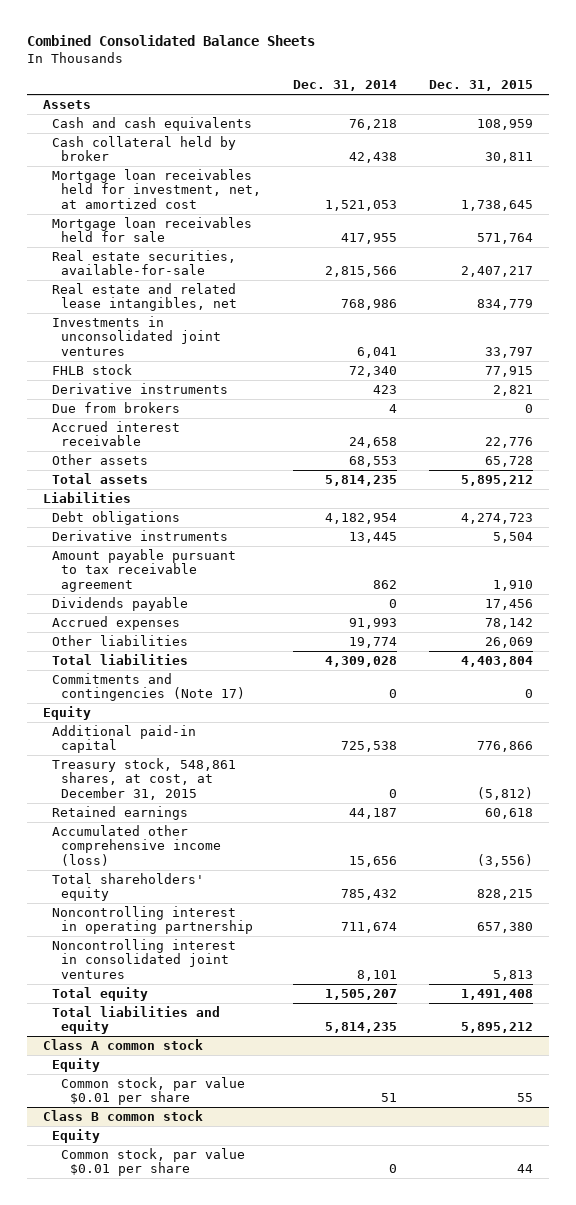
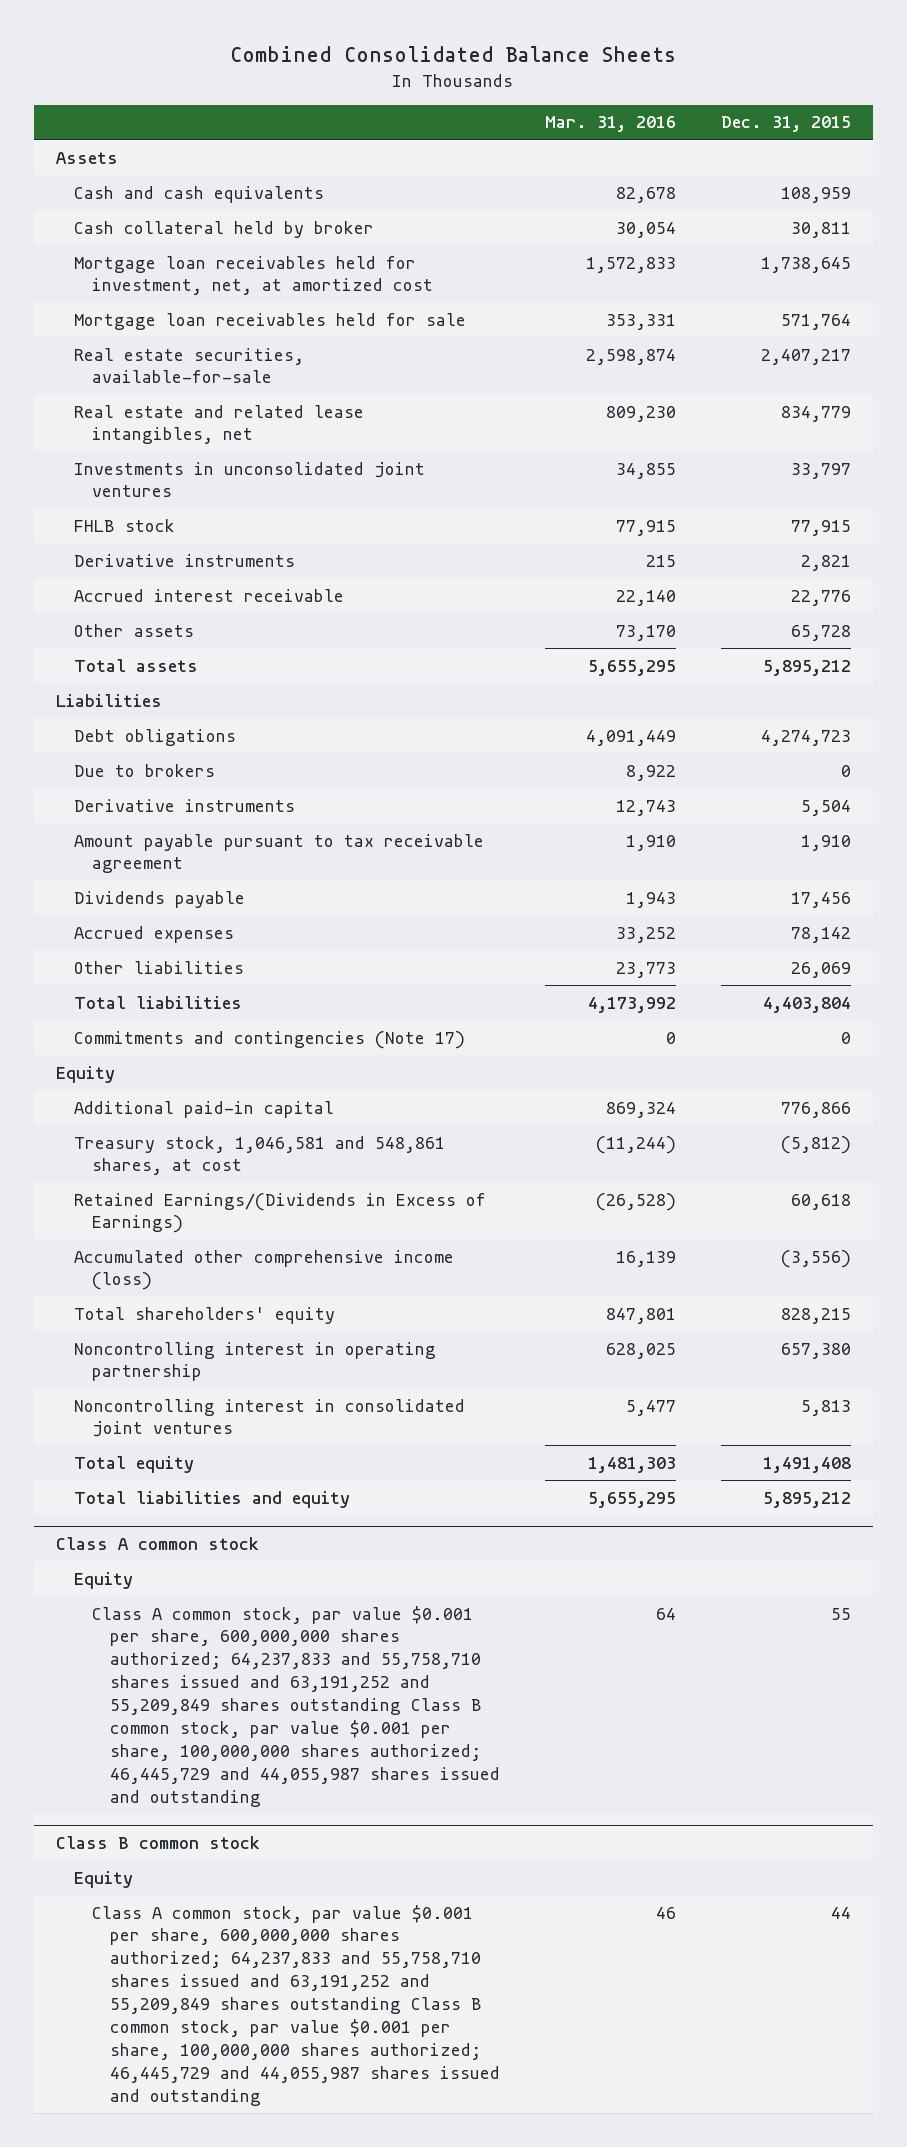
[292,80,397,92] Dec. 31, 2014 -> none
none -> [544,116,676,133] Mar. 31, 2016
[52,401,181,413] Due from brokers -> none
none -> [74,763,216,777] Due to brokers
[52,757,237,800] Treasury stock, 548,861 shares, at cost, at December 31, 2015 -> [74,1135,446,1176] Treasury stock, 1,046,581 and 548,861 shares, at cost
[52,805,189,820] Retained earnings -> [74,1192,487,1234] Retained Earnings/(Dividends in Excess of Earnings)
[61,1076,246,1106] Common stock, par value $0.01 per share -> [91,1605,500,1807] Class A common stock, par value $0.001 per share, 600,000,000 shares authorized; 64,237,833 and 55,758,710 shares issued and 63,191,252 and 55,209,849 shares outstanding Class B common stock, par value $0.001 per share, 100,000,000 shares authorized; 46,445,729 and 44,055,987 shares issued and outstanding
[61,1147,246,1177] Common stock, par value $0.01 per share -> [91,1904,500,2106] Class A common stock, par value $0.001 per share, 600,000,000 shares authorized; 64,237,833 and 55,758,710 shares issued and 63,191,252 and 55,209,849 shares outstanding Class B common stock, par value $0.001 per share, 100,000,000 shares authorized; 46,445,729 and 44,055,987 shares issued and outstanding

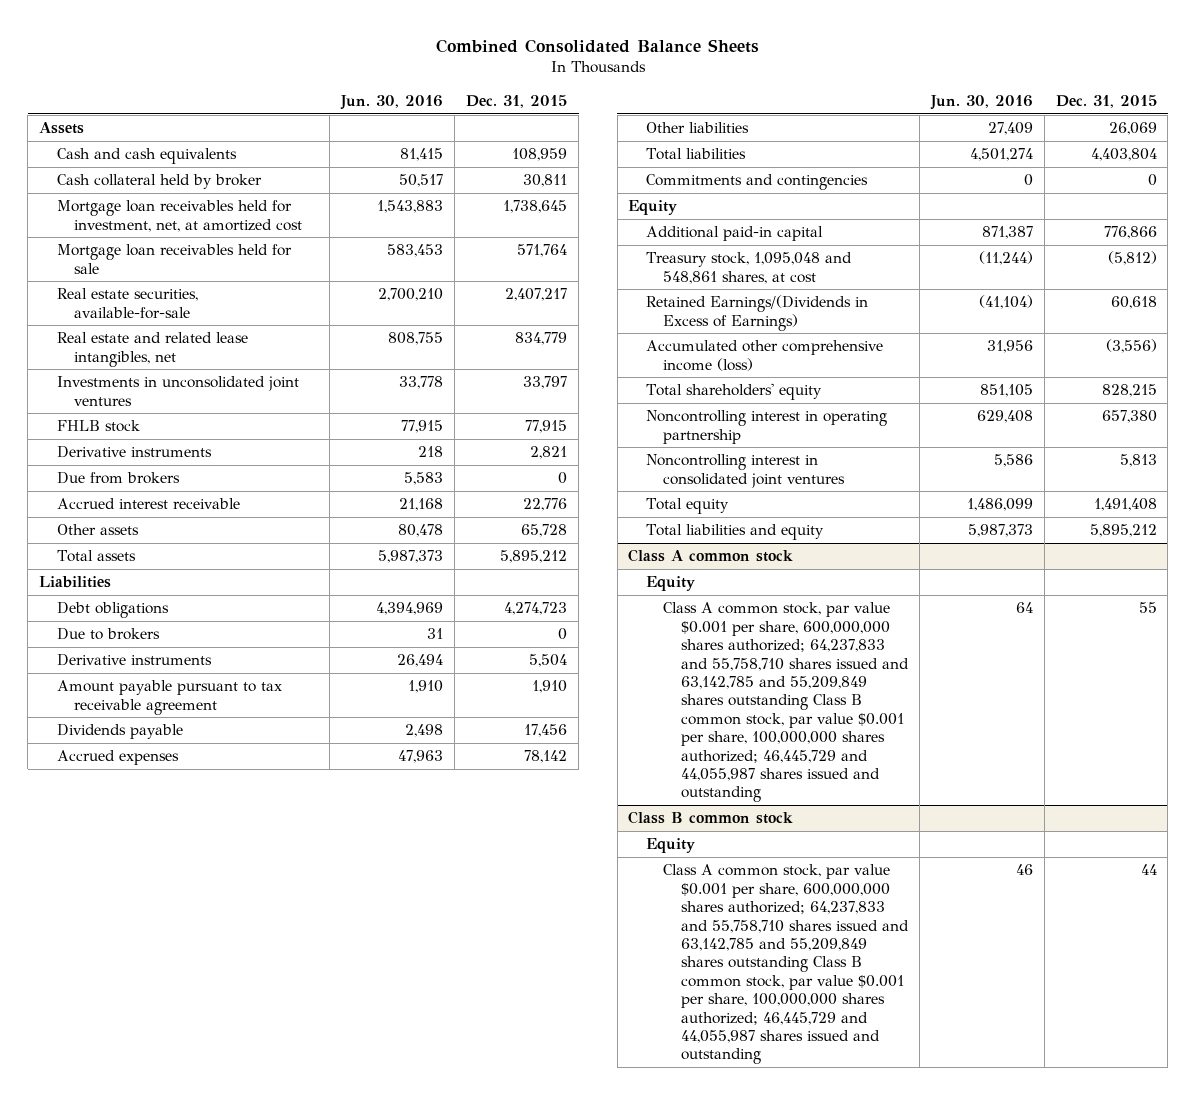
[544,116,676,133] Mar. 31, 2016 -> none
none -> [340,95,444,111] Jun. 30, 2016
none -> [56,472,180,485] Due from brokers
[74,1030,466,1049] Commitments and contingencies (Note 17) -> [645,174,868,191] Commitments and contingencies
[74,1135,446,1176] Treasury stock, 1,046,581 and 548,861 shares, at cost -> [645,252,852,284] Treasury stock, 1,095,048 and 548,861 shares, at cost
[91,1605,500,1807] Class A common stock, par value $0.001 per share, 600,000,000 shares authorized; 64,237,833 and 55,758,710 shares issued and 63,191,252 and 55,209,849 shares outstanding Class B common stock, par value $0.001 per share, 100,000,000 shares authorized; 46,445,729 and 44,055,987 shares issued and outstanding -> [663,602,909,803] Class A common stock, par value $0.001 per share, 600,000,000 shares authorized; 64,237,833 and 55,758,710 shares issued and 63,142,785 and 55,209,849 shares outstanding Class B common stock, par value $0.001 per share, 100,000,000 shares authorized; 46,445,729 and 44,055,987 shares issued and outstanding
[91,1904,500,2106] Class A common stock, par value $0.001 per share, 600,000,000 shares authorized; 64,237,833 and 55,758,710 shares issued and 63,191,252 and 55,209,849 shares outstanding Class B common stock, par value $0.001 per share, 100,000,000 shares authorized; 46,445,729 and 44,055,987 shares issued and outstanding -> [663,864,909,1065] Class A common stock, par value $0.001 per share, 600,000,000 shares authorized; 64,237,833 and 55,758,710 shares issued and 63,142,785 and 55,209,849 shares outstanding Class B common stock, par value $0.001 per share, 100,000,000 shares authorized; 46,445,729 and 44,055,987 shares issued and outstanding

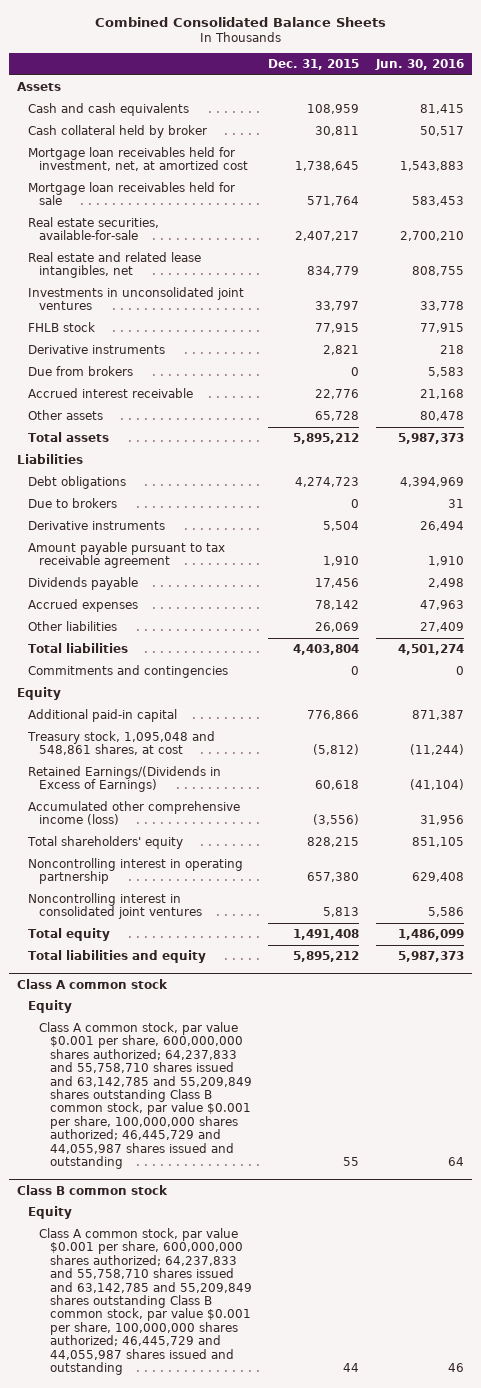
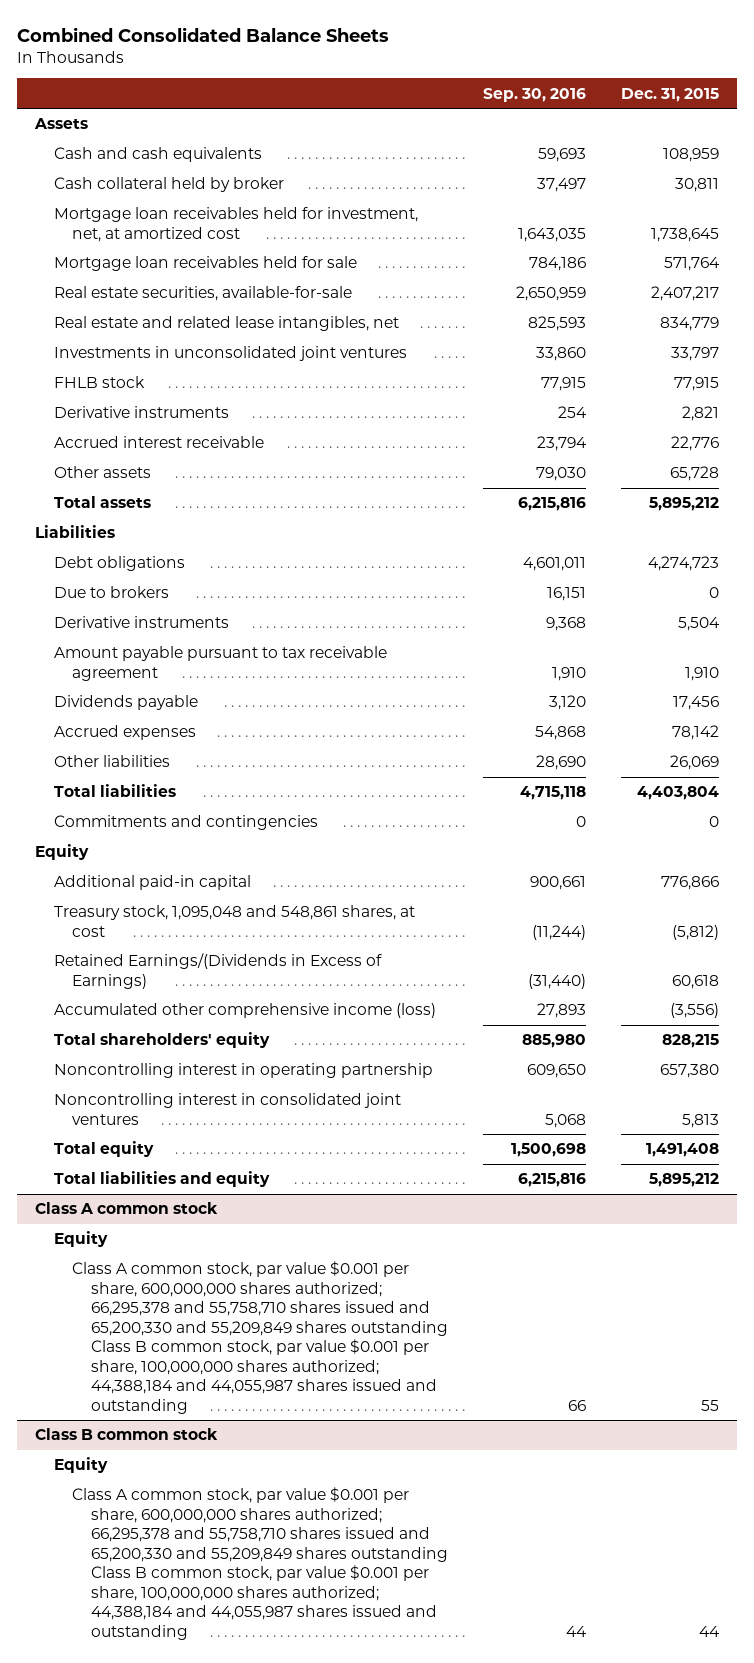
[374,59,464,71] Jun. 30, 2016 -> none
none -> [482,87,586,102] Sep. 30, 2016
[28,365,134,376] Due from brokers -> none
[39,1021,252,1169] Class A common stock, par value $0.001 per share, 600,000,000 shares authorized; 64,237,833 and 55,758,710 shares issued and 63,142,785 and 55,209,849 shares outstanding Class B common stock, par value $0.001 per share, 100,000,000 shares authorized; 46,445,729 and 44,055,987 shares issued and outstanding -> [72,1261,448,1414] Class A common stock, par value $0.001 per share, 600,000,000 shares authorized; 66,295,378 and 55,758,710 shares issued and 65,200,330 and 55,209,849 shares outstanding Class B common stock, par value $0.001 per share, 100,000,000 shares authorized; 44,388,184 and 44,055,987 shares issued and outstanding
[39,1227,252,1375] Class A common stock, par value $0.001 per share, 600,000,000 shares authorized; 64,237,833 and 55,758,710 shares issued and 63,142,785 and 55,209,849 shares outstanding Class B common stock, par value $0.001 per share, 100,000,000 shares authorized; 46,445,729 and 44,055,987 shares issued and outstanding -> [72,1487,448,1640] Class A common stock, par value $0.001 per share, 600,000,000 shares authorized; 66,295,378 and 55,758,710 shares issued and 65,200,330 and 55,209,849 shares outstanding Class B common stock, par value $0.001 per share, 100,000,000 shares authorized; 44,388,184 and 44,055,987 shares issued and outstanding

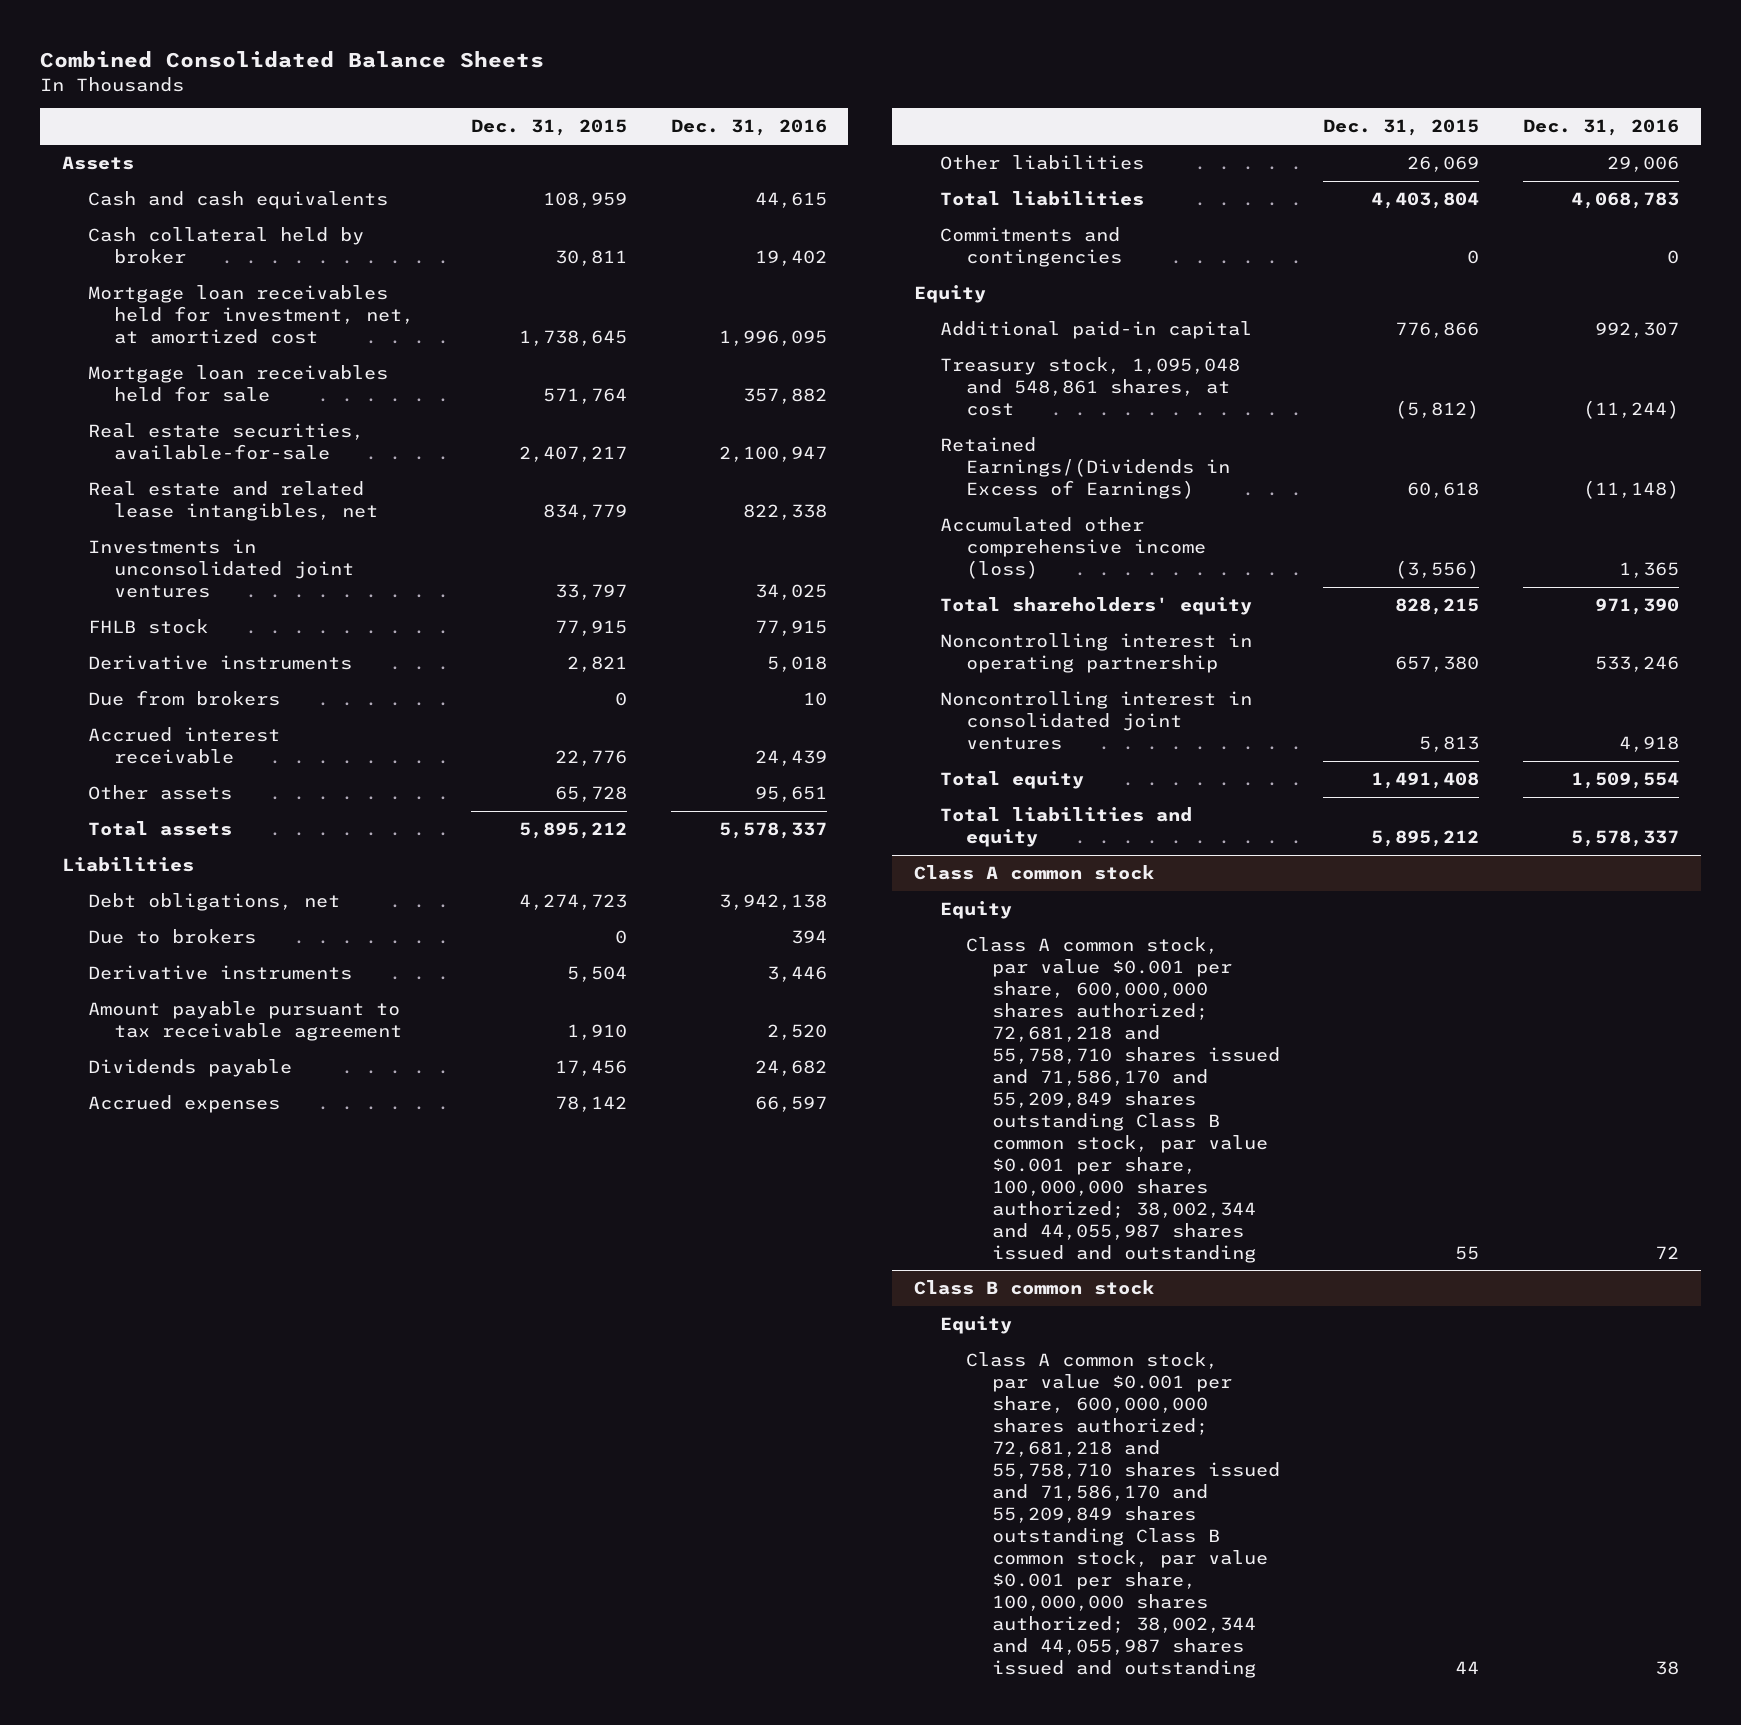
[482,87,586,102] Sep. 30, 2016 -> none
none -> [670,119,827,137] Dec. 31, 2016
none -> [87,689,280,706] Due from brokers
[53,556,185,572] Debt obligations -> [87,892,340,911] Debt obligations, net
[72,1261,448,1414] Class A common stock, par value $0.001 per share, 600,000,000 shares authorized; 66,295,378 and 55,758,710 shares issued and 65,200,330 and 55,209,849 shares outstanding Class B common stock, par value $0.001 per share, 100,000,000 shares authorized; 44,388,184 and 44,055,987 shares issued and outstanding -> [965,936,1280,1263] Class A common stock, par value $0.001 per share, 600,000,000 shares authorized; 72,681,218 and 55,758,710 shares issued and 71,586,170 and 55,209,849 shares outstanding Class B common stock, par value $0.001 per share, 100,000,000 shares authorized; 38,002,344 and 44,055,987 shares issued and outstanding
[72,1487,448,1640] Class A common stock, par value $0.001 per share, 600,000,000 shares authorized; 66,295,378 and 55,758,710 shares issued and 65,200,330 and 55,209,849 shares outstanding Class B common stock, par value $0.001 per share, 100,000,000 shares authorized; 44,388,184 and 44,055,987 shares issued and outstanding -> [965,1351,1280,1678] Class A common stock, par value $0.001 per share, 600,000,000 shares authorized; 72,681,218 and 55,758,710 shares issued and 71,586,170 and 55,209,849 shares outstanding Class B common stock, par value $0.001 per share, 100,000,000 shares authorized; 38,002,344 and 44,055,987 shares issued and outstanding

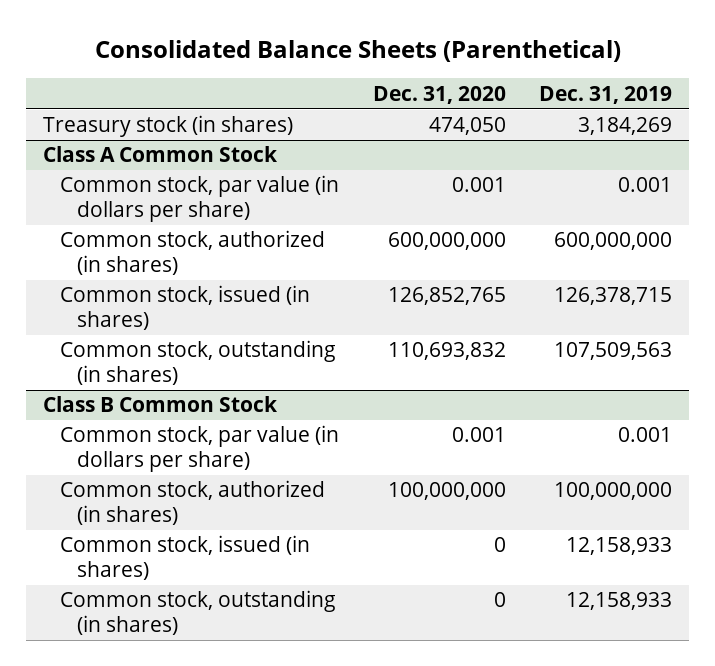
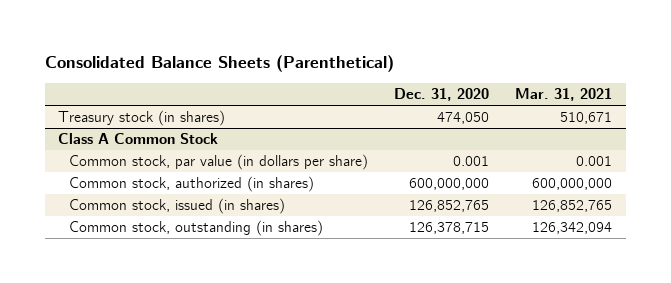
[539,85,673,104] Dec. 31, 2019 -> none
none -> [515,88,613,102] Mar. 31, 2021
[42,396,278,413] Class B Common Stock -> none
[60,425,340,472] Common stock, par value (in dollars per share) -> none
[60,480,326,525] Common stock, authorized (in shares) -> none
[60,535,311,580] Common stock, issued (in shares) -> none
[60,590,337,635] Common stock, outstanding (in shares) -> none
[387,342,506,361] 110,693,832 -> [409,222,490,235] 126,378,715

